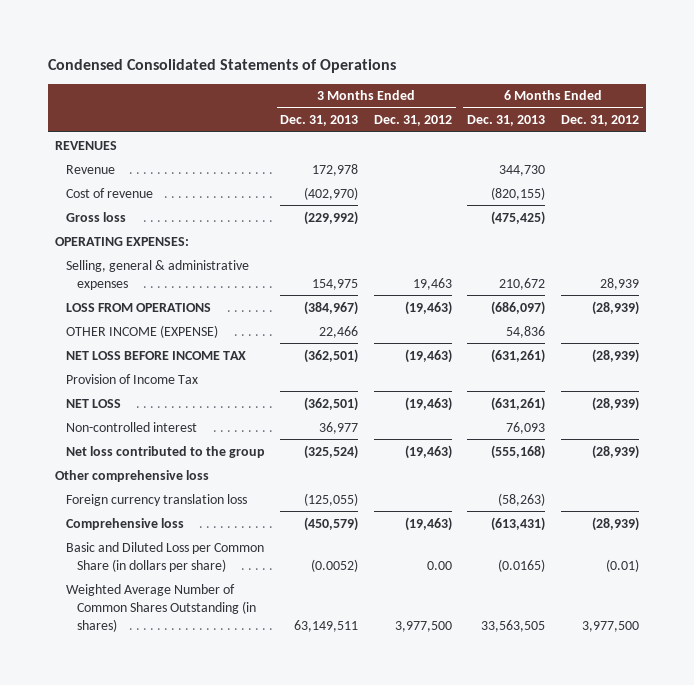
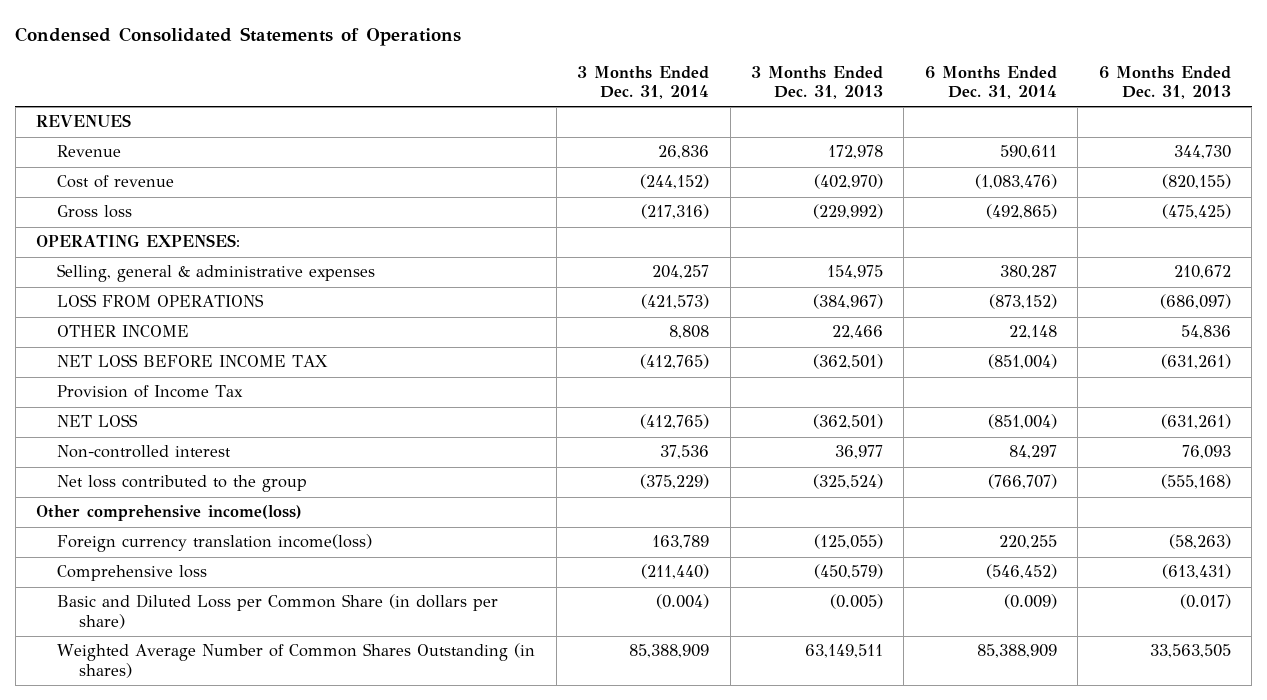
[373,115,452,127] Dec. 31, 2012 -> none
[560,115,639,127] Dec. 31, 2012 -> none
none -> [577,65,710,100] 3 Months Ended Dec. 31, 2014
none -> [924,65,1057,100] 6 Months Ended Dec. 31, 2014
[66,324,219,338] OTHER INCOME (EXPENSE) -> [57,325,190,338] OTHER INCOME
[55,469,210,482] Other comprehensive loss -> [36,505,303,522] Other comprehensive income(loss)
[66,493,248,506] Foreign currency translation loss -> [57,534,373,553] Foreign currency translation income(loss)
[311,558,359,572] (0.0052) -> [829,594,883,610] (0.005)
[498,558,546,572] (0.0165) -> [1179,594,1231,610] (0.017)

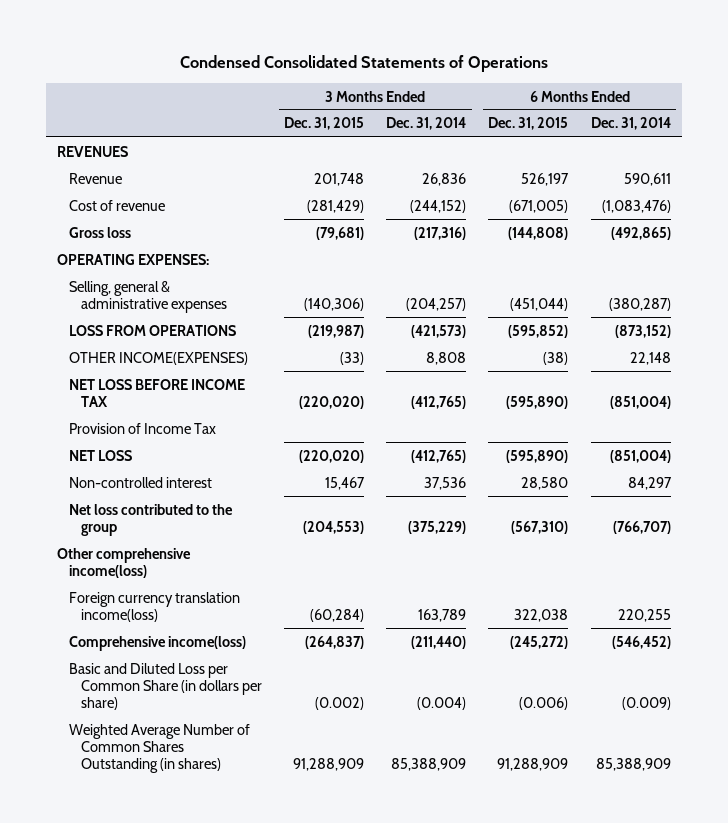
[750,65,883,100] 3 Months Ended Dec. 31, 2013 -> none
[1098,65,1231,100] 6 Months Ended Dec. 31, 2013 -> none
none -> [284,117,365,131] Dec. 31, 2015
none -> [488,117,569,131] Dec. 31, 2015
[652,265,710,280] 204,257 -> [406,297,467,311] (204,257)
[999,265,1057,280] 380,287 -> [608,297,671,311] (380,287)
[57,325,190,338] OTHER INCOME -> [68,351,248,365] OTHER INCOME(EXPENSES)
[57,565,208,582] Comprehensive loss -> [68,635,246,651] Comprehensive income(loss)

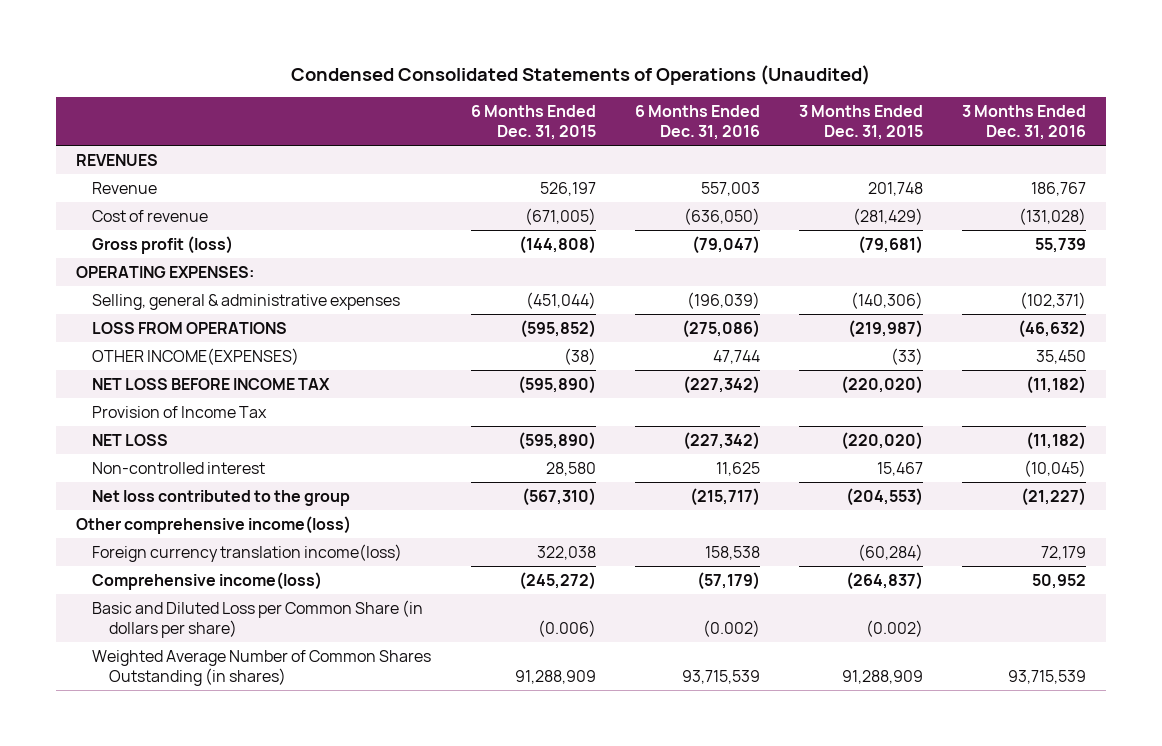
[179,55,548,73] Condensed Consolidated Statements of Operations -> [291,65,871,86] Condensed Consolidated Statements of Operations (Unaudited)
[386,117,467,131] Dec. 31, 2014 -> none
[590,117,671,131] Dec. 31, 2014 -> none
none -> [634,105,760,140] 6 Months Ended Dec. 31, 2016
none -> [962,105,1087,140] 3 Months Ended Dec. 31, 2016
[68,226,131,238] Gross loss -> [92,236,234,255] Gross profit (loss)

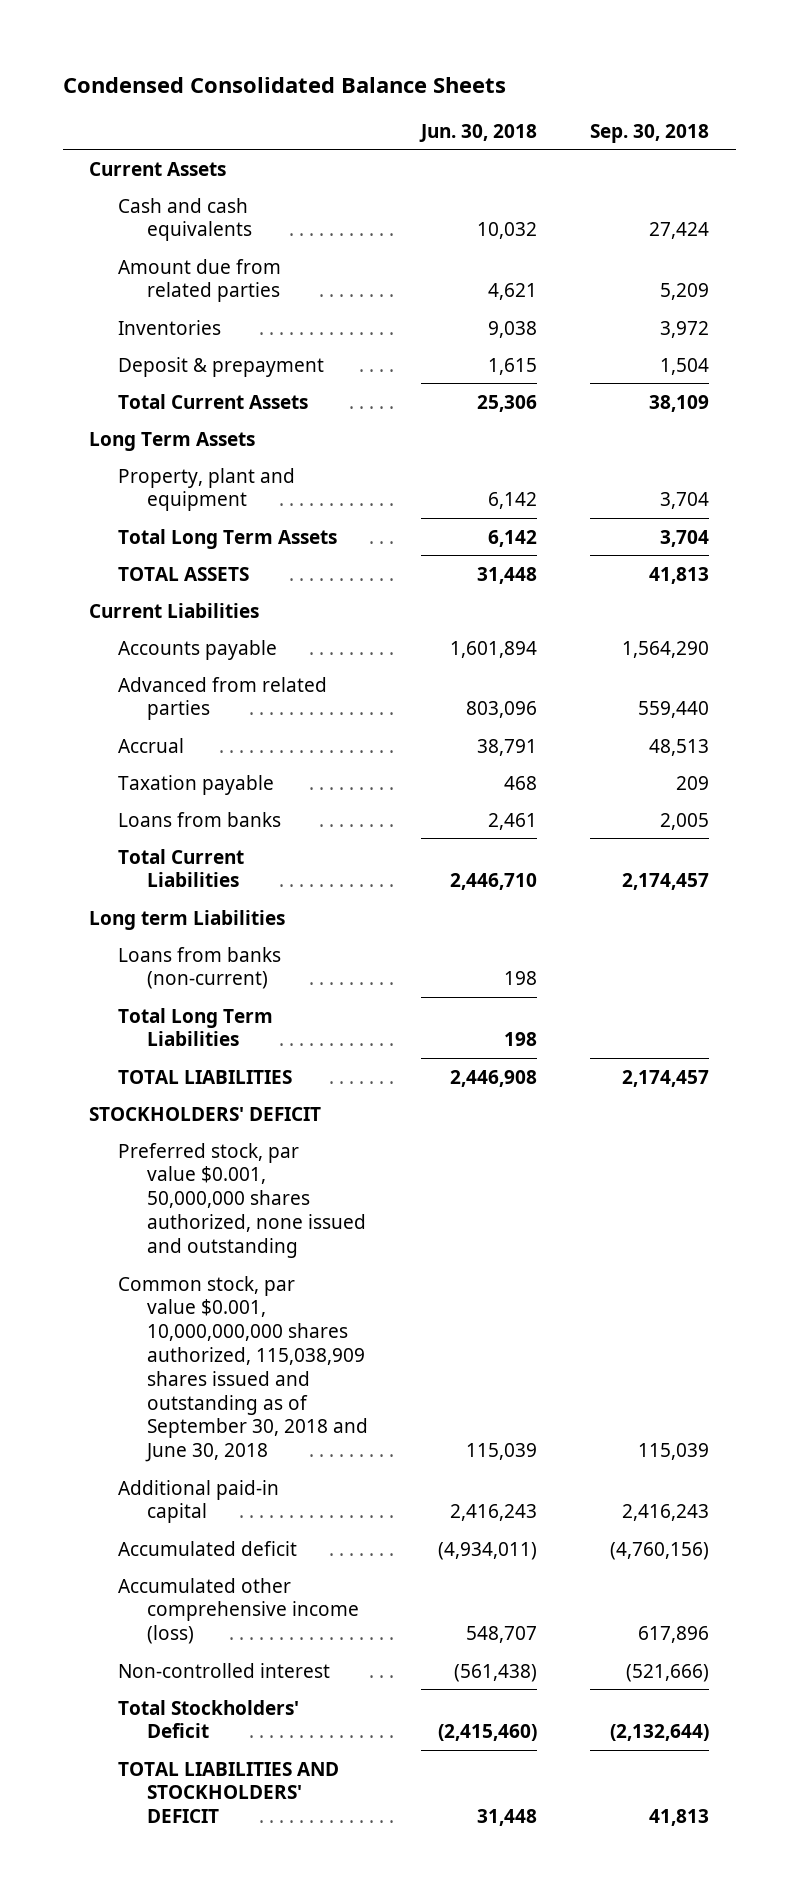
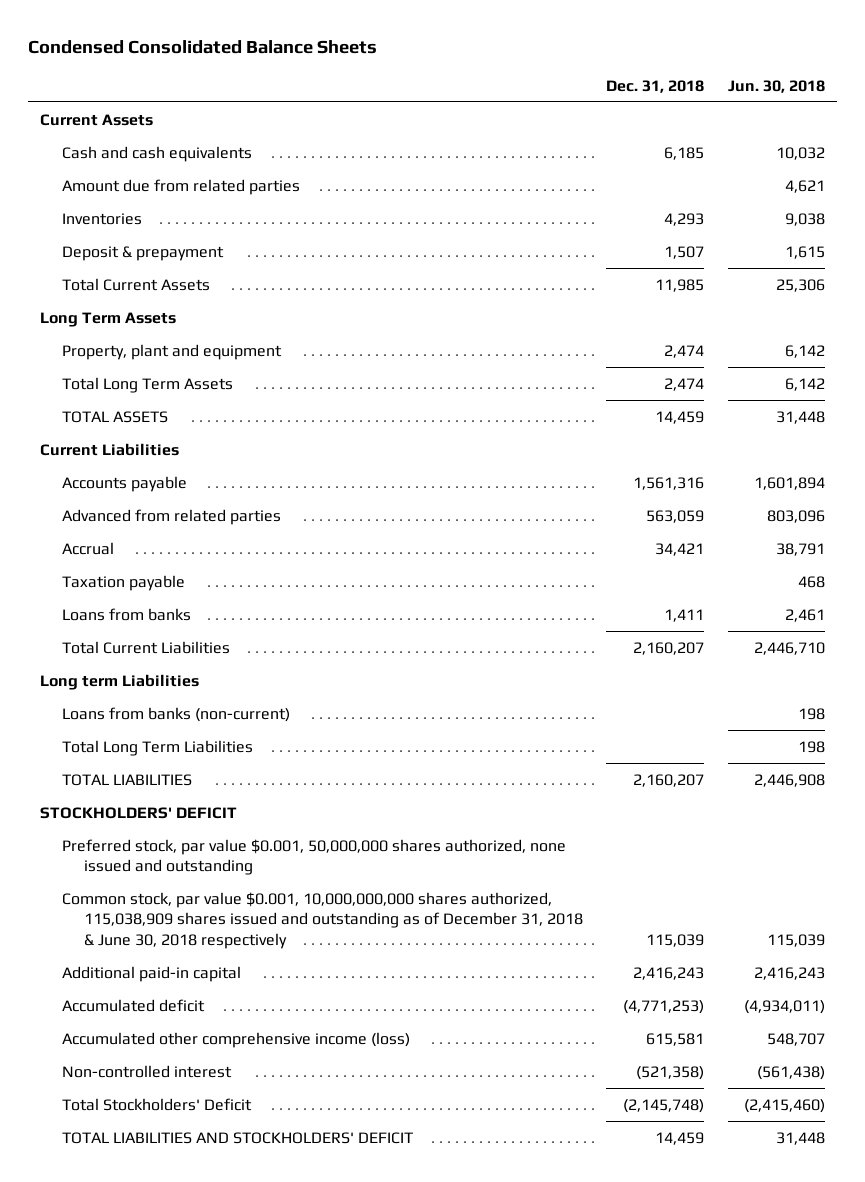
[590,123,710,143] Sep. 30, 2018 -> none
none -> [606,79,705,93] Dec. 31, 2018
[118,1275,368,1463] Common stock, par value $0.001, 10,000,000,000 shares authorized, 115,038,909 shares issued and outstanding as of September 30, 2018 and June 30, 2018 -> [61,891,583,949] Common stock, par value $0.001, 10,000,000,000 shares authorized, 115,038,909 shares issued and outstanding as of December 31, 2018 & June 30, 2018 respectively

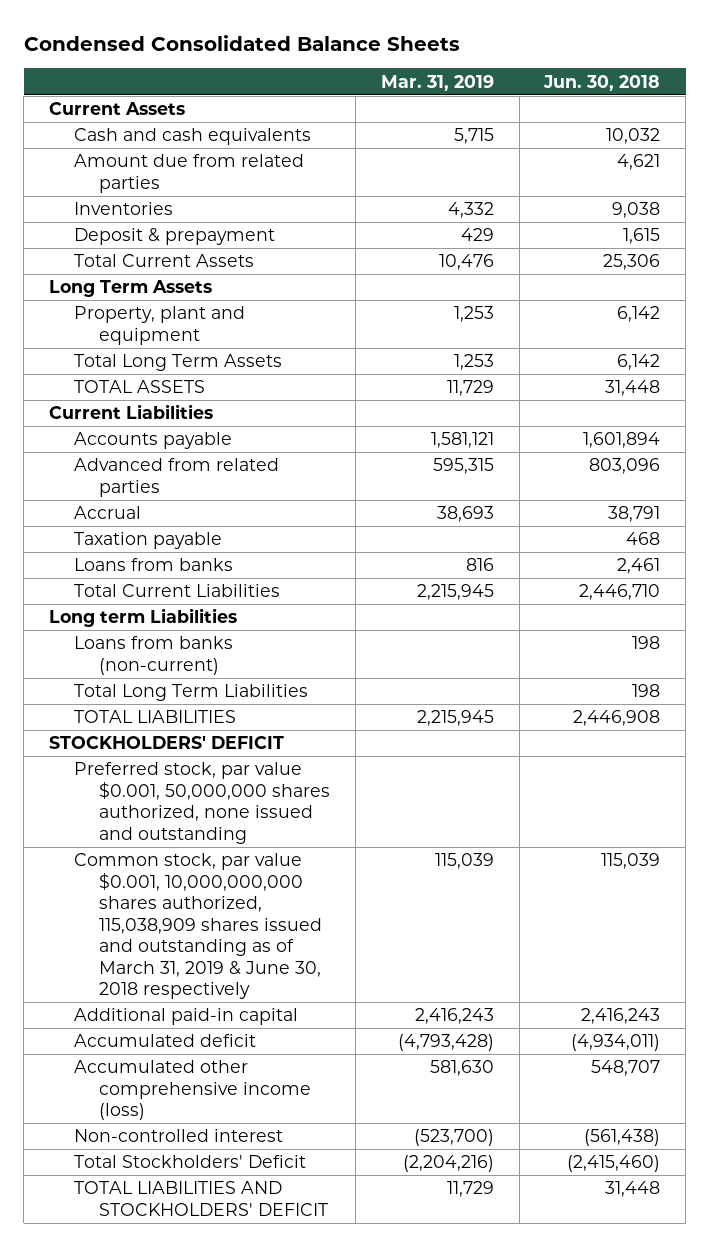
[606,79,705,93] Dec. 31, 2018 -> none
none -> [380,74,494,91] Mar. 31, 2019
[61,891,583,949] Common stock, par value $0.001, 10,000,000,000 shares authorized, 115,038,909 shares issued and outstanding as of December 31, 2018 & June 30, 2018 respectively -> [74,853,323,1000] Common stock, par value $0.001, 10,000,000,000 shares authorized, 115,038,909 shares issued and outstanding as of March 31, 2019 & June 30, 2018 respectively

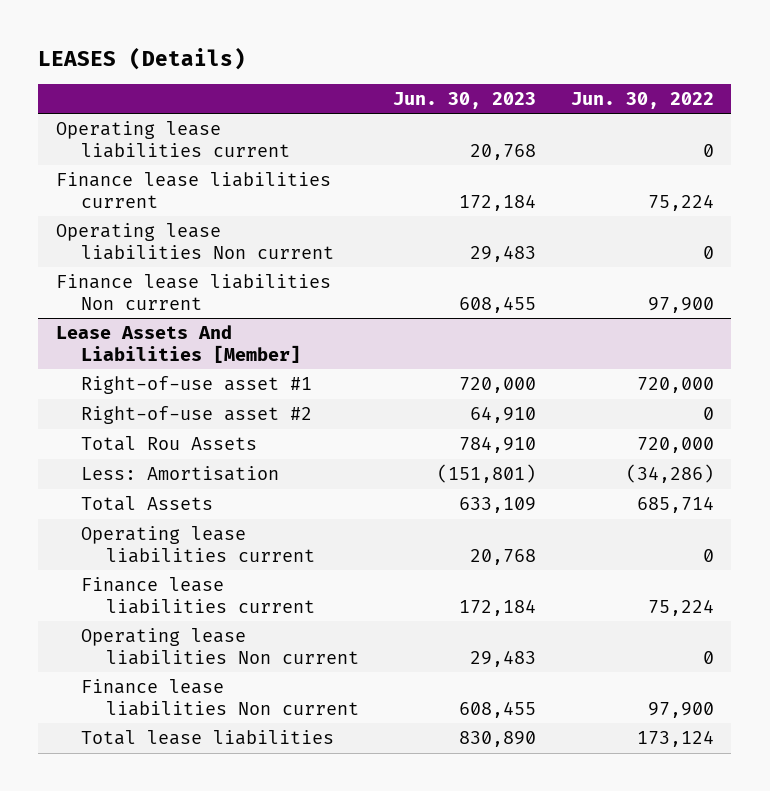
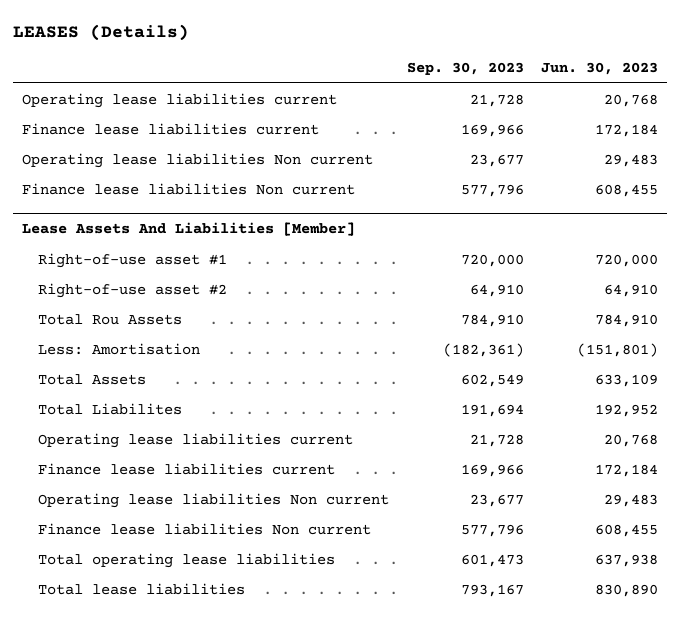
[571,91,715,109] Jun. 30, 2022 -> none
none -> [406,62,524,76] Sep. 30, 2023
none -> [37,402,182,415] Total Liabilites
none -> [37,552,335,568] Total operating lease liabilities

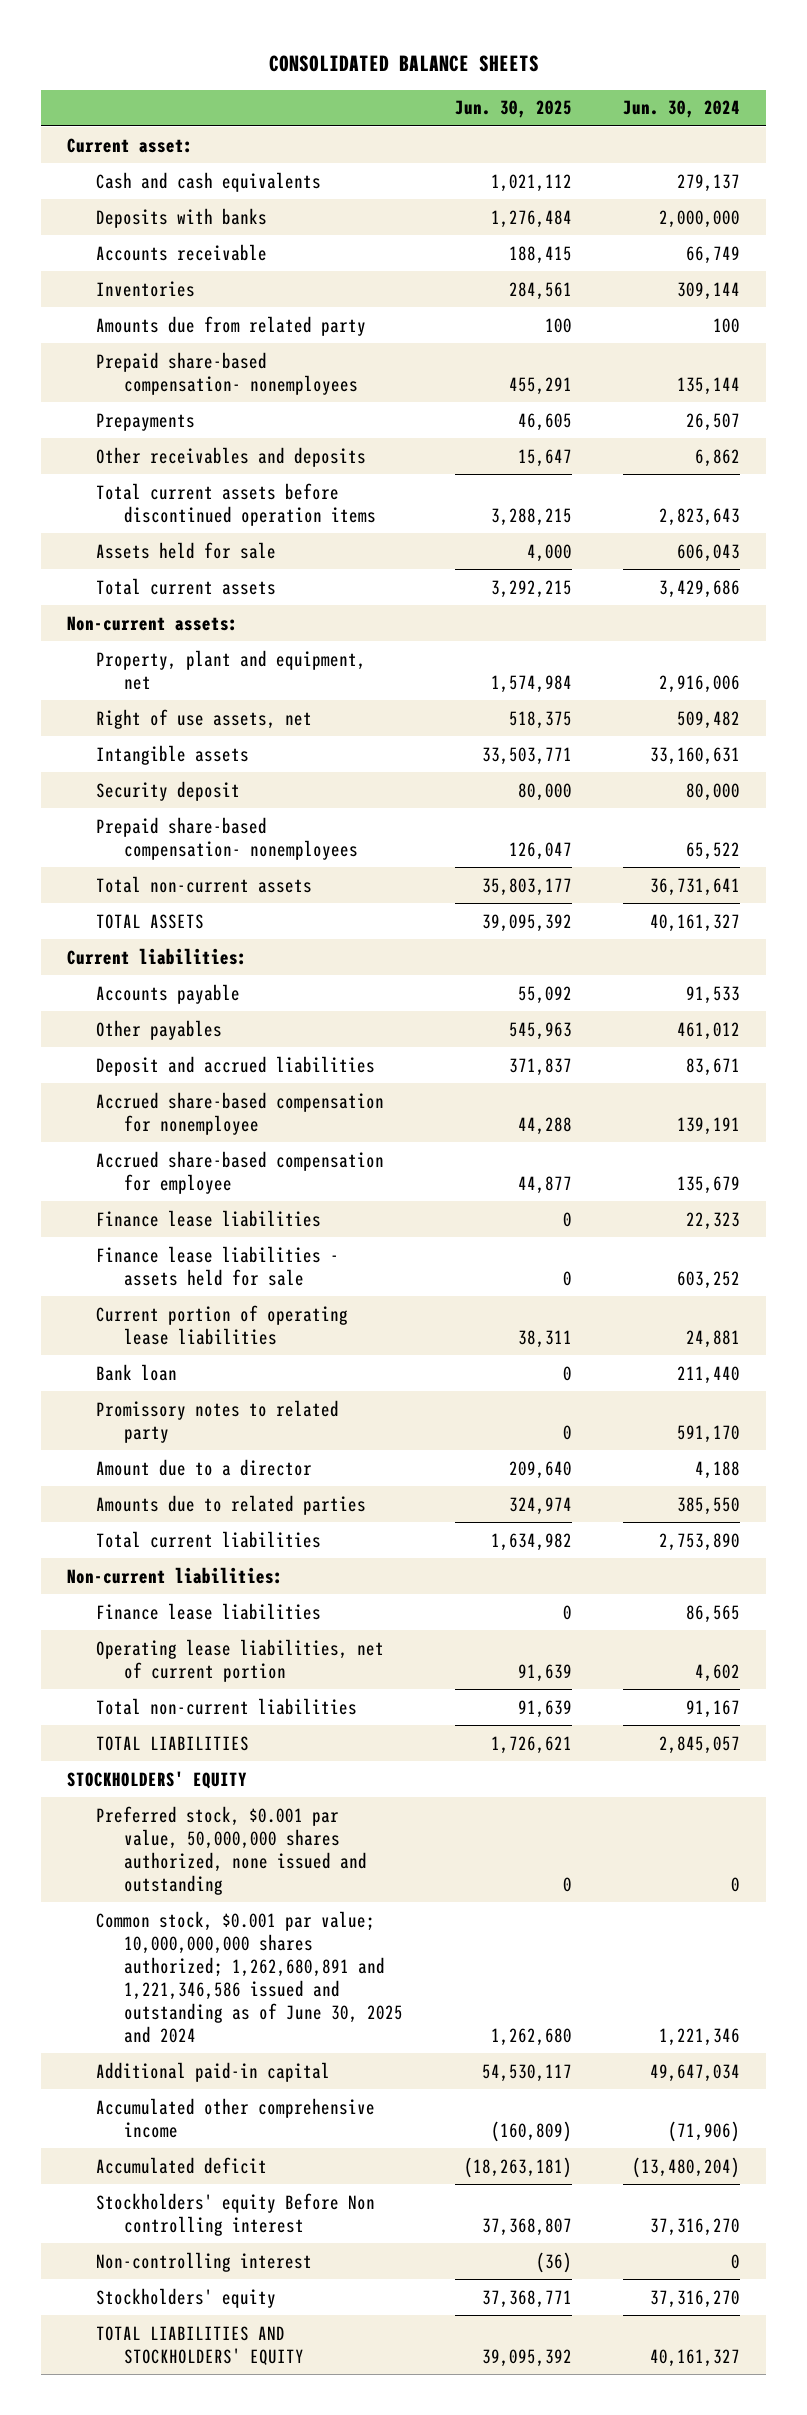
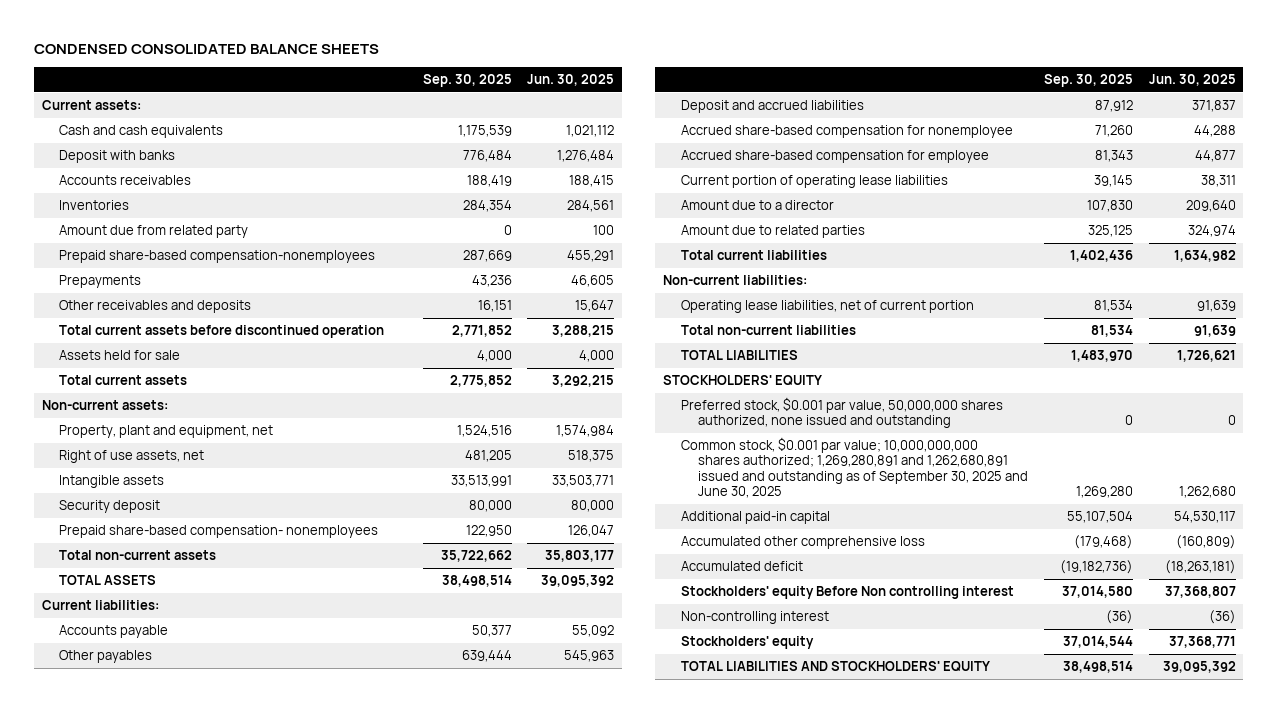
[268,54,539,72] CONSOLIDATED BALANCE SHEETS -> [33,44,379,55] CONDENSED CONSOLIDATED BALANCE SHEETS
[623,100,741,119] Jun. 30, 2024 -> none
none -> [422,74,512,88] Sep. 30, 2025
[67,137,194,153] Current asset: -> [41,100,141,111] Current assets:
[95,207,267,228] Deposits with banks -> [59,150,176,164] Deposit with banks
[95,243,267,261] Accounts receivable -> [59,175,192,186] Accounts receivables
[95,315,366,336] Amounts due from related party -> [59,225,249,239] Amount due from related party
[95,351,359,395] Prepaid share-based compensation- nonemployees -> [59,250,376,264] Prepaid share-based compensation-nonemployees
[95,482,377,526] Total current assets before discontinued operation items -> [59,325,385,339] Total current assets before discontinued operation
[95,1209,321,1227] Finance lease liabilities -> none
[95,1245,339,1286] Finance lease liabilities - assets held for sale -> none
[95,1363,177,1381] Bank loan -> none
[95,1399,339,1443] Promissory notes to related party -> none
[95,1494,366,1515] Amounts due to related parties -> [680,225,865,239] Amount due to related parties
[95,1602,321,1620] Finance lease liabilities -> none
[95,1910,404,2043] Common stock, $0.001 par value; 10,000,000,000 shares authorized; 1,262,680,891 and 1,221,346,586 issued and outstanding as of June 30, 2025 and 2024 -> [680,437,1029,499] Common stock, $0.001 par value; 10,000,000,000 shares authorized; 1,269,280,891 and 1,262,680,891 issued and outstanding as of September 30, 2025 and June 30, 2025
[95,2097,375,2138] Accumulated other comprehensive income -> [680,536,925,550] Accumulated other comprehensive loss

